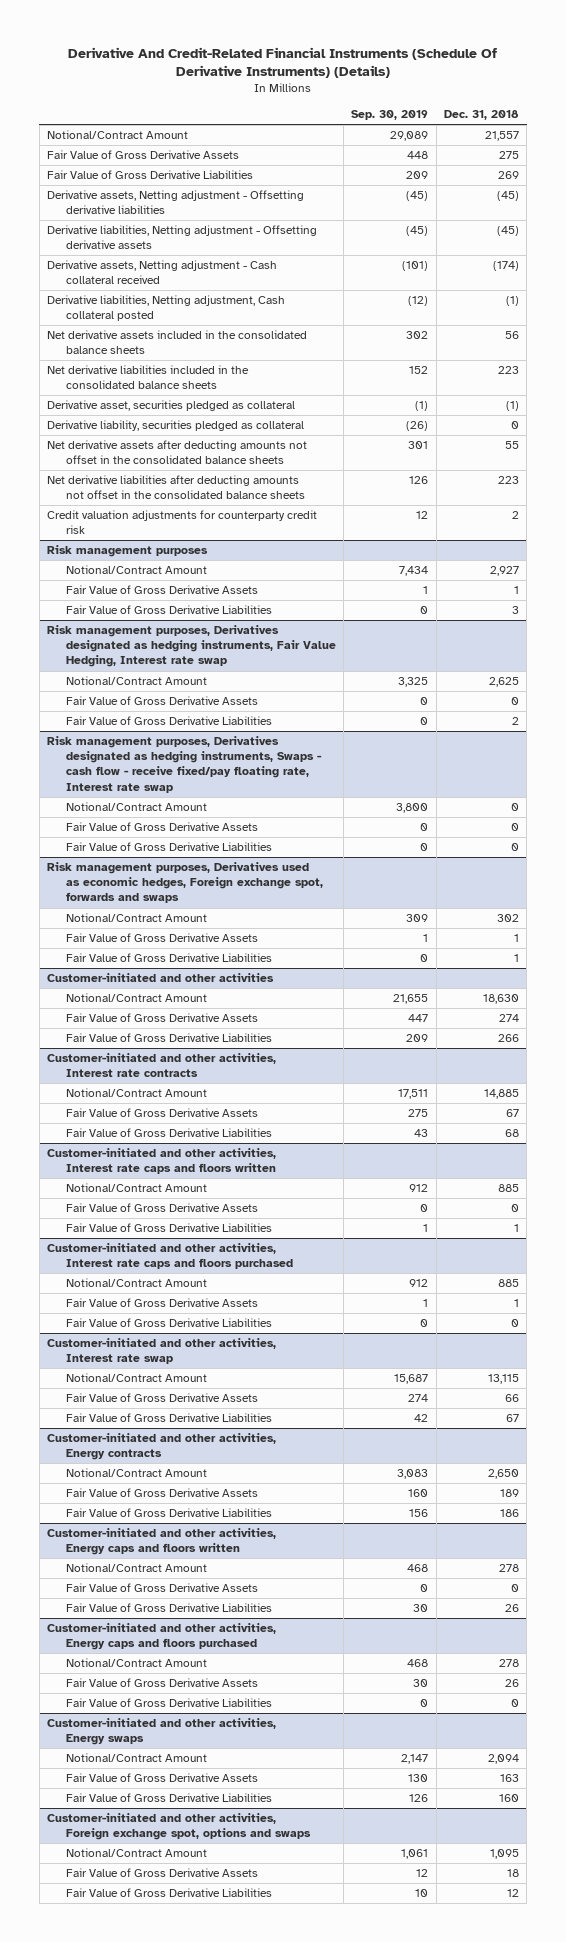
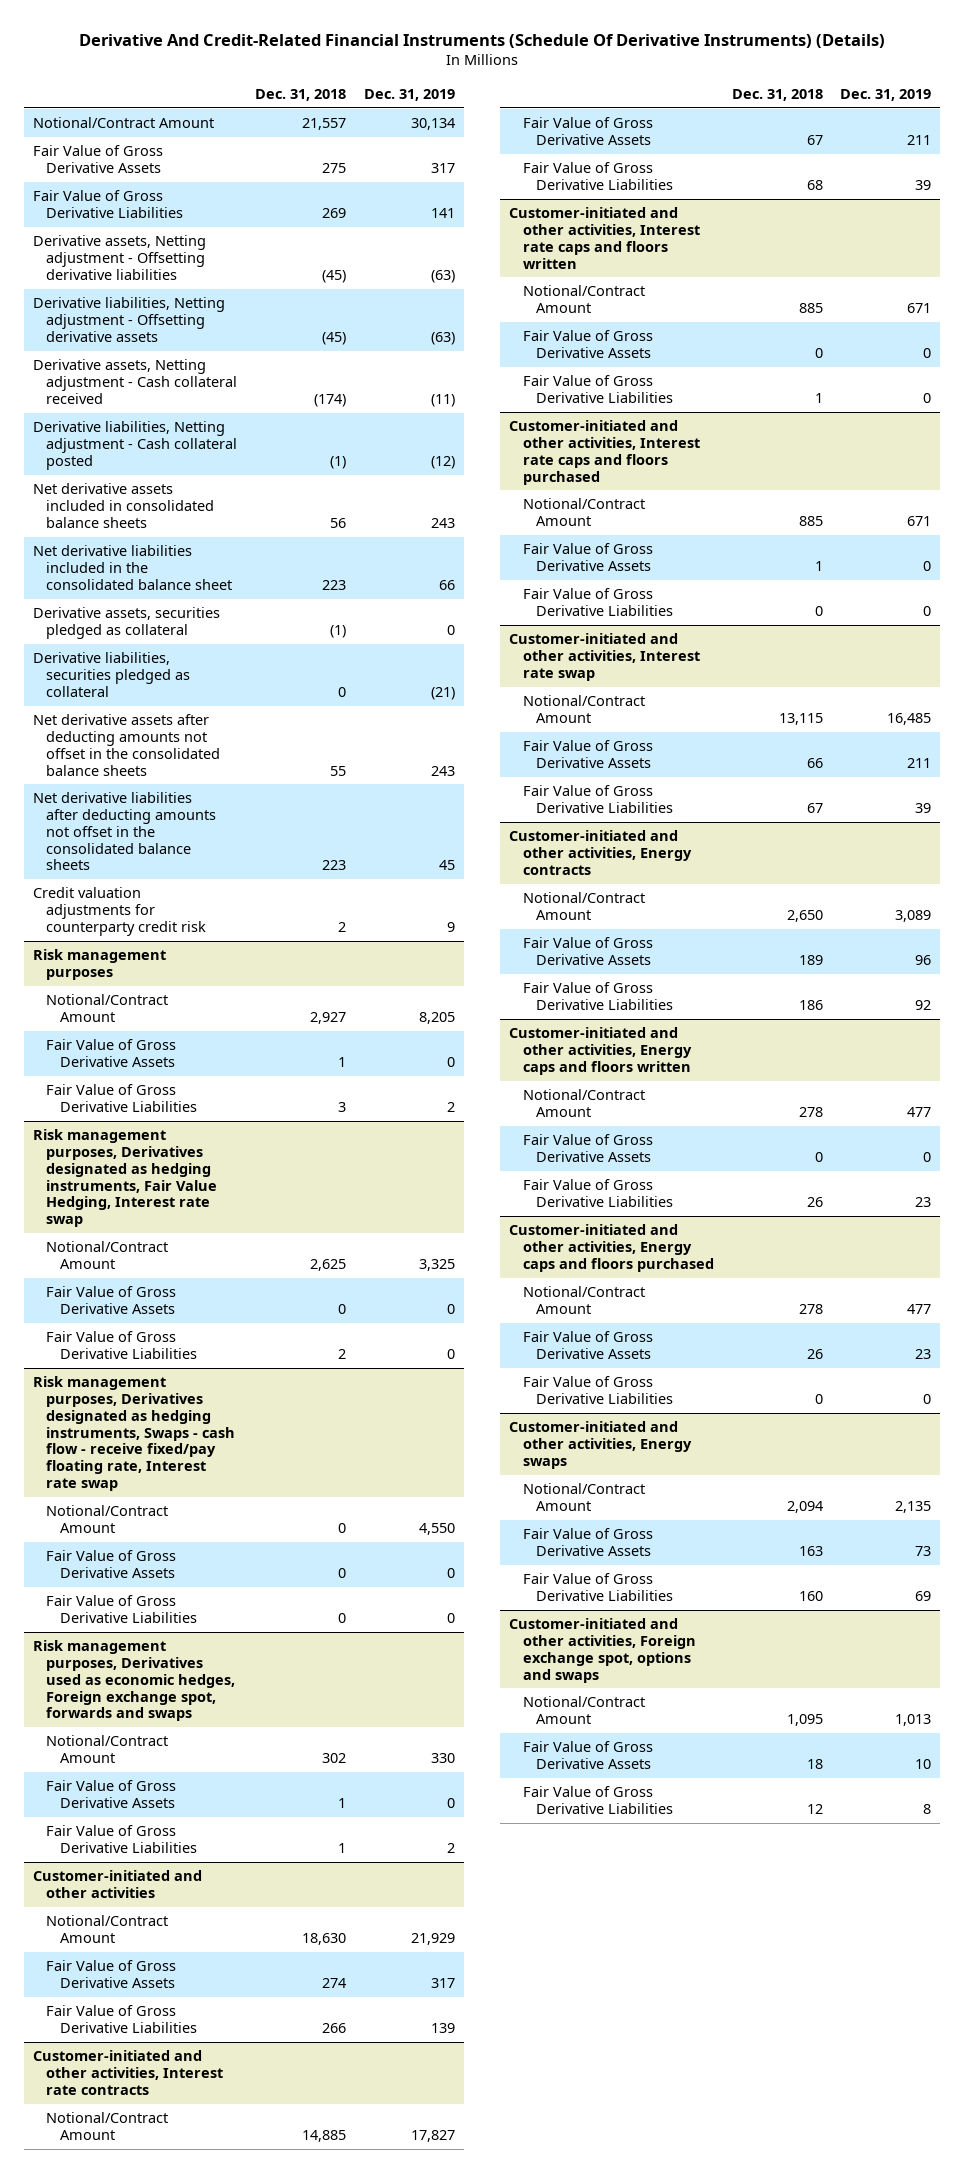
[351,110,429,121] Sep. 30, 2019 -> none
none -> [364,88,456,101] Dec. 31, 2019
[46,295,285,322] Derivative liabilities, Netting adjustment, Cash collateral posted -> [32,421,238,470] Derivative liabilities, Netting adjustment - Cash collateral posted
[46,330,307,355] Net derivative assets included in the consolidated balance sheets -> [32,483,215,528] Net derivative assets included in consolidated balance sheets
[46,365,249,390] Net derivative liabilities included in the consolidated balance sheets -> [32,545,233,590] Net derivative liabilities included in the consolidated balance sheet
[46,400,295,412] Derivative asset, securities pledged as collateral -> [32,607,220,639] Derivative assets, securities pledged as collateral
[46,420,304,432] Derivative liability, securities pledged as collateral -> [32,652,191,697] Derivative liabilities, securities pledged as collateral

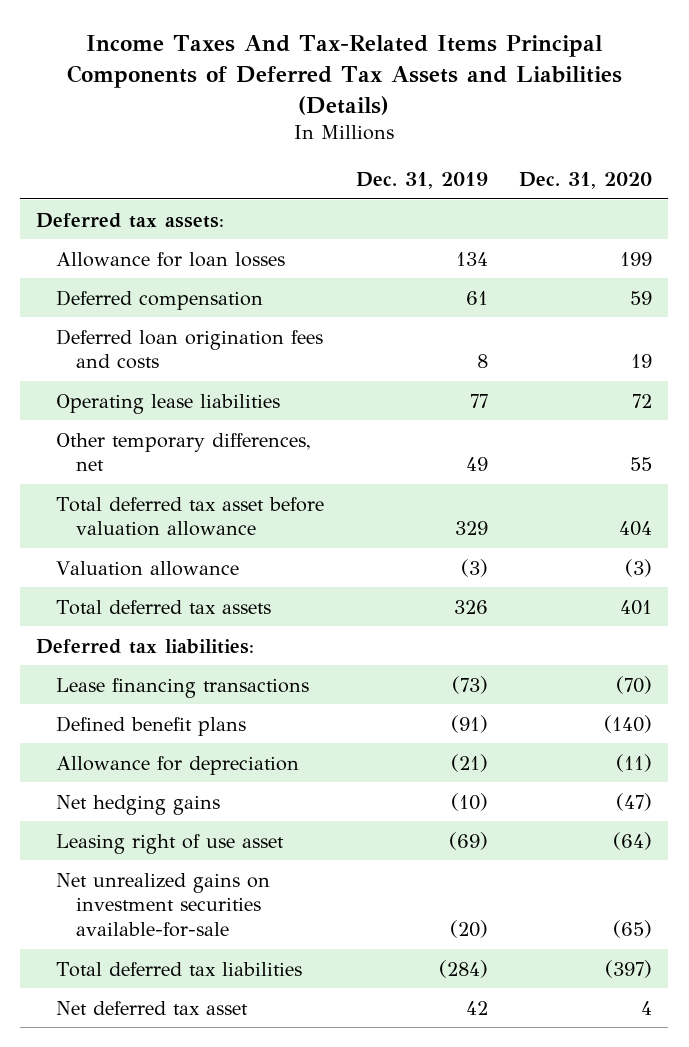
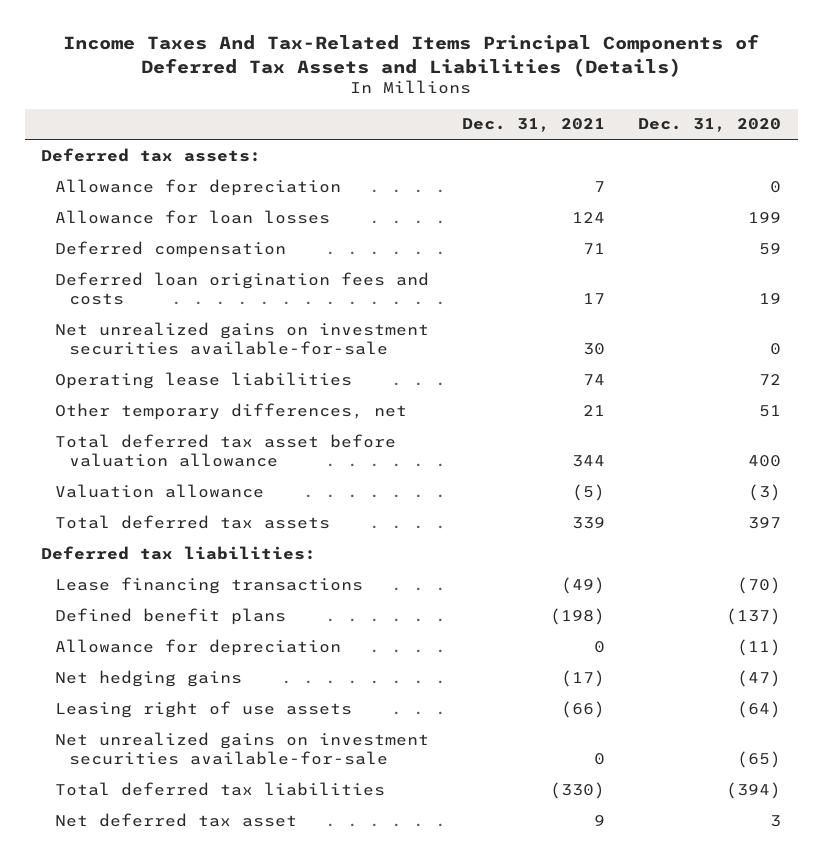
[355,171,488,189] Dec. 31, 2019 -> none
none -> [462,118,606,133] Dec. 31, 2021
none -> [55,178,342,196] Allowance for depreciation
none -> [55,321,430,355] Net unrealized gains on investment securities available-for-sale
[630,457,653,472] 55 -> [759,404,782,417] 51
[619,521,653,537] 404 -> [748,454,782,467] 400
[620,599,653,615] 401 -> [748,516,782,529] 397
[604,714,653,733] (140) -> [726,607,782,625] (137)
[55,833,284,854] Leasing right of use asset -> [55,700,353,718] Leasing right of use assets
[605,959,653,978] (397) -> [726,781,782,799] (394)
[641,1000,653,1015] 4 -> [770,814,782,827] 3

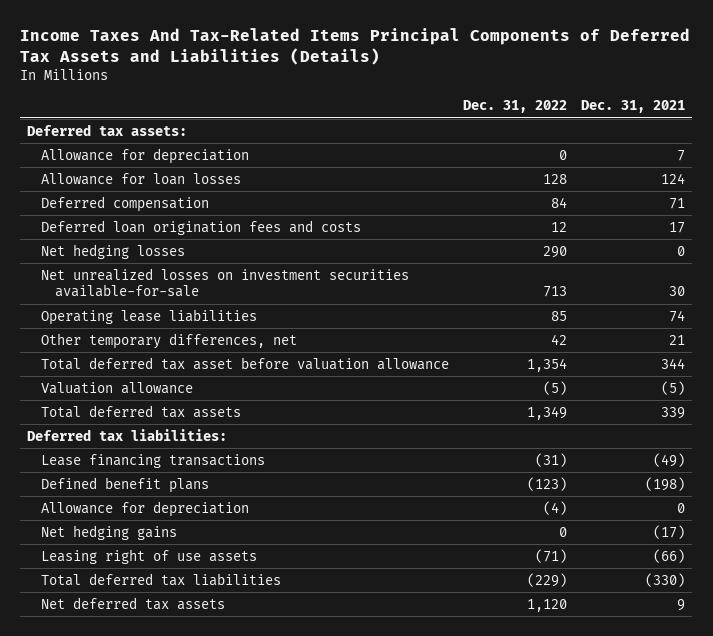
[638,118,782,133] Dec. 31, 2020 -> none
none -> [463,100,568,114] Dec. 31, 2022
none -> [41,243,186,259] Net hedging losses
[55,321,430,355] Net unrealized gains on investment securities available-for-sale -> [41,267,410,298] Net unrealized losses on investment securities available-for-sale
[55,731,430,765] Net unrealized gains on investment securities available-for-sale -> none
[55,812,298,827] Net deferred tax asset -> [41,596,226,610] Net deferred tax assets

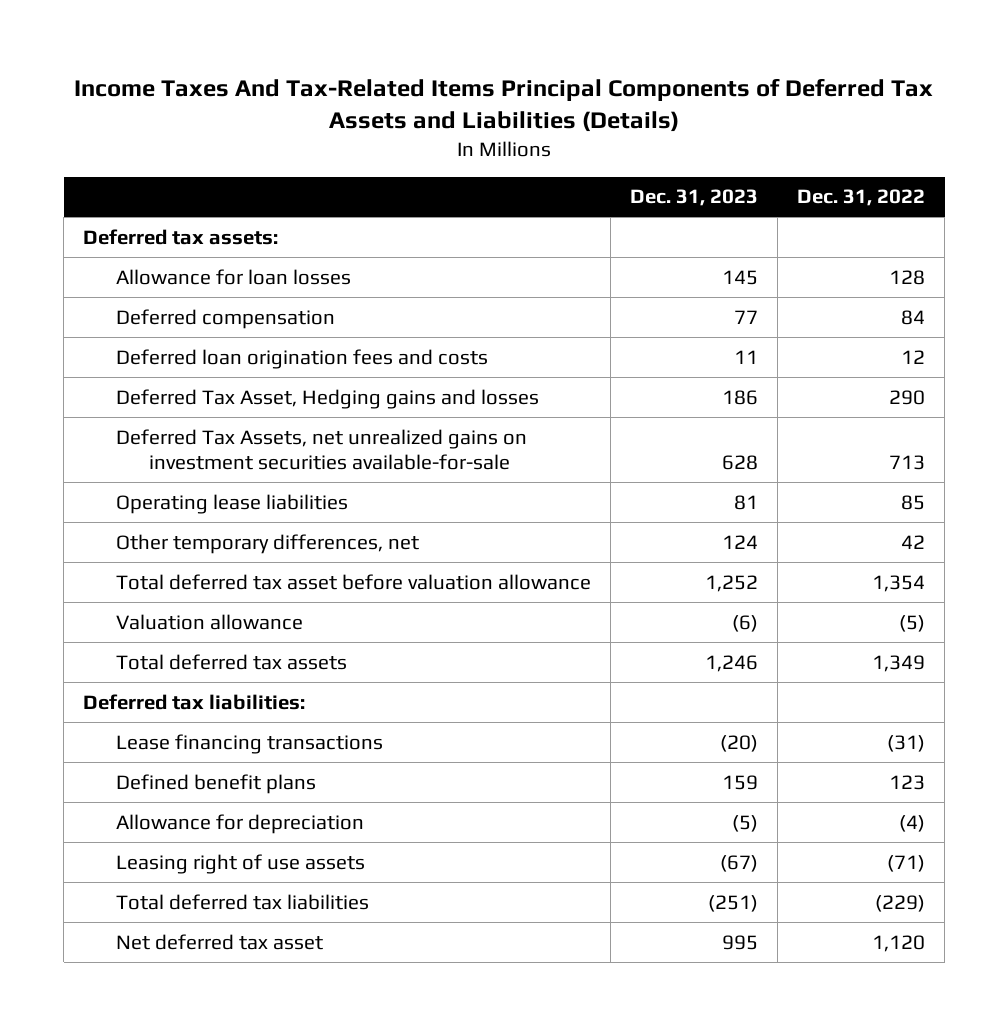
[581,100,686,114] Dec. 31, 2021 -> none
none -> [630,189,759,207] Dec. 31, 2023
[41,147,250,164] Allowance for depreciation -> none
[41,243,186,259] Net hedging losses -> [116,388,540,409] Deferred Tax Asset, Hedging gains and losses
[41,267,410,298] Net unrealized losses on investment securities available-for-sale -> [116,428,528,470] Deferred Tax Assets, net unrealized gains on investment securities available-for-sale
[527,476,568,491] (123) -> [889,774,926,790] 123
[41,524,178,540] Net hedging gains -> none
[41,596,226,610] Net deferred tax assets -> [116,933,324,950] Net deferred tax asset

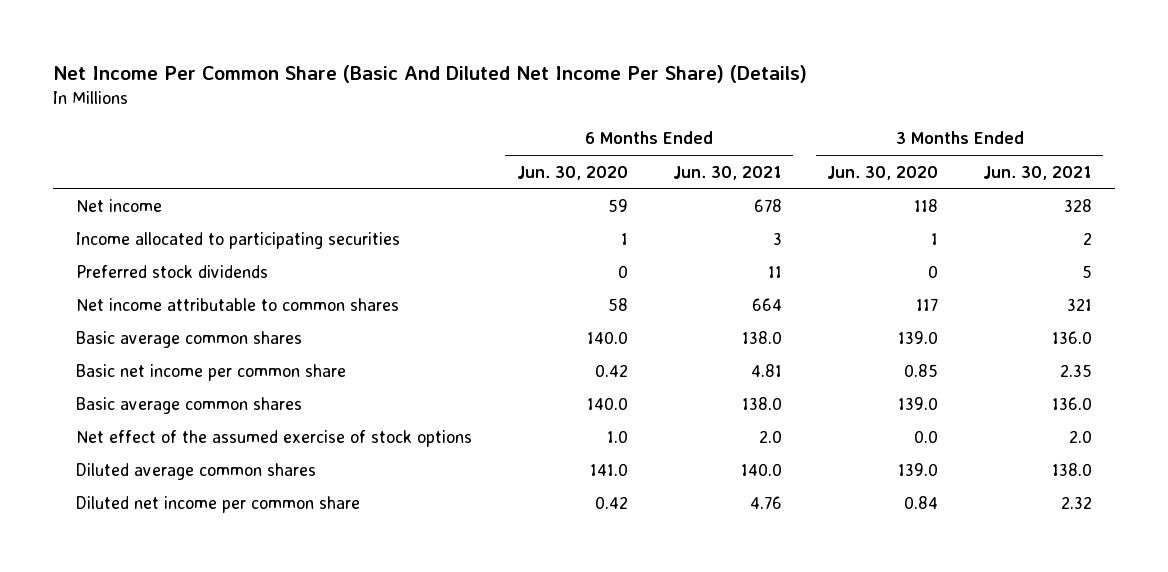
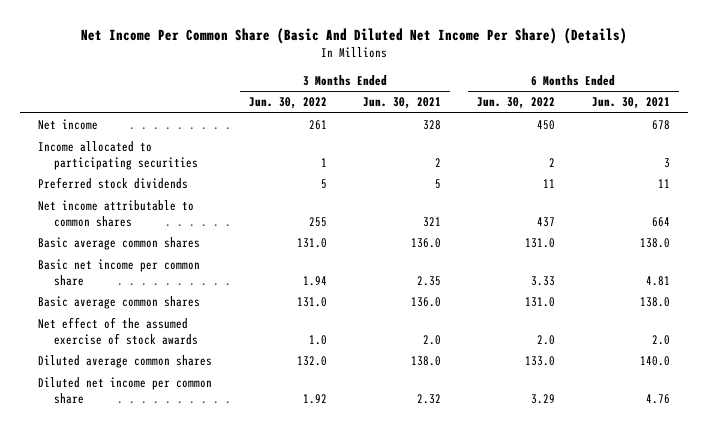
[516,165,628,180] Jun. 30, 2020 -> none
[827,165,939,180] Jun. 30, 2020 -> none
none -> [248,97,327,110] Jun. 30, 2022
none -> [477,97,556,110] Jun. 30, 2022
[75,429,472,447] Net effect of the assumed exercise of stock options -> [38,317,198,345] Net effect of the assumed exercise of stock awards

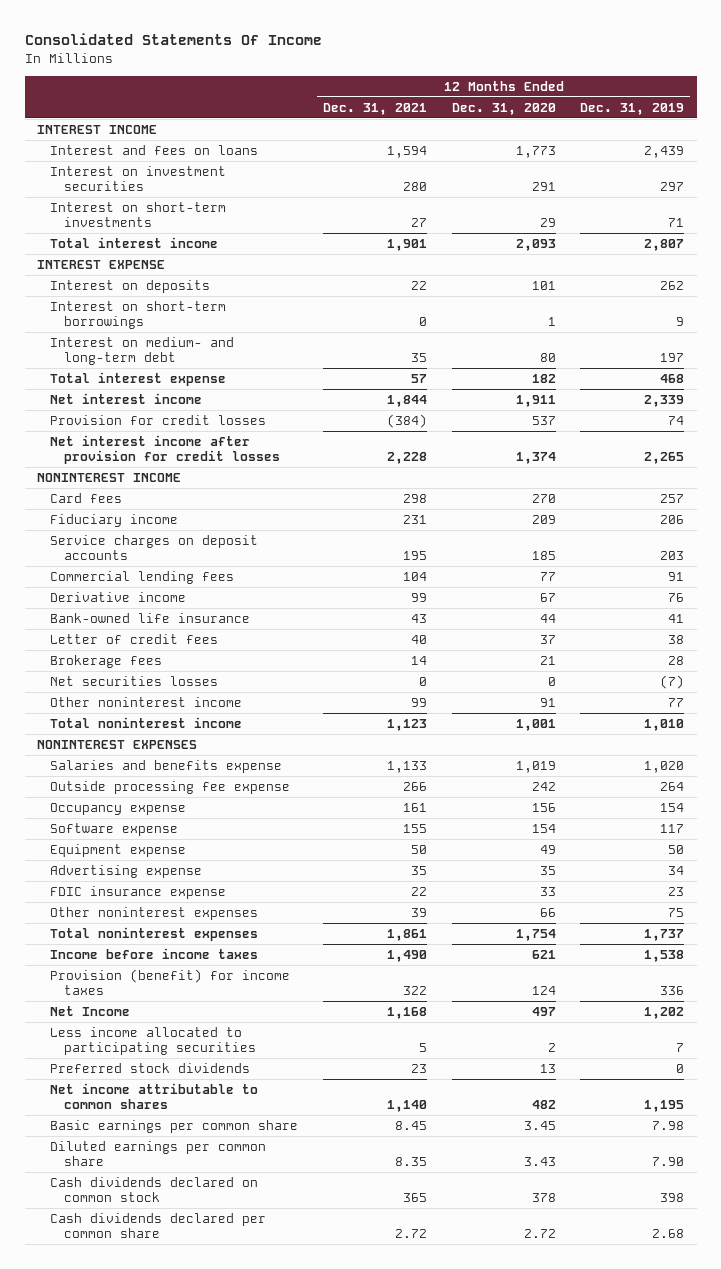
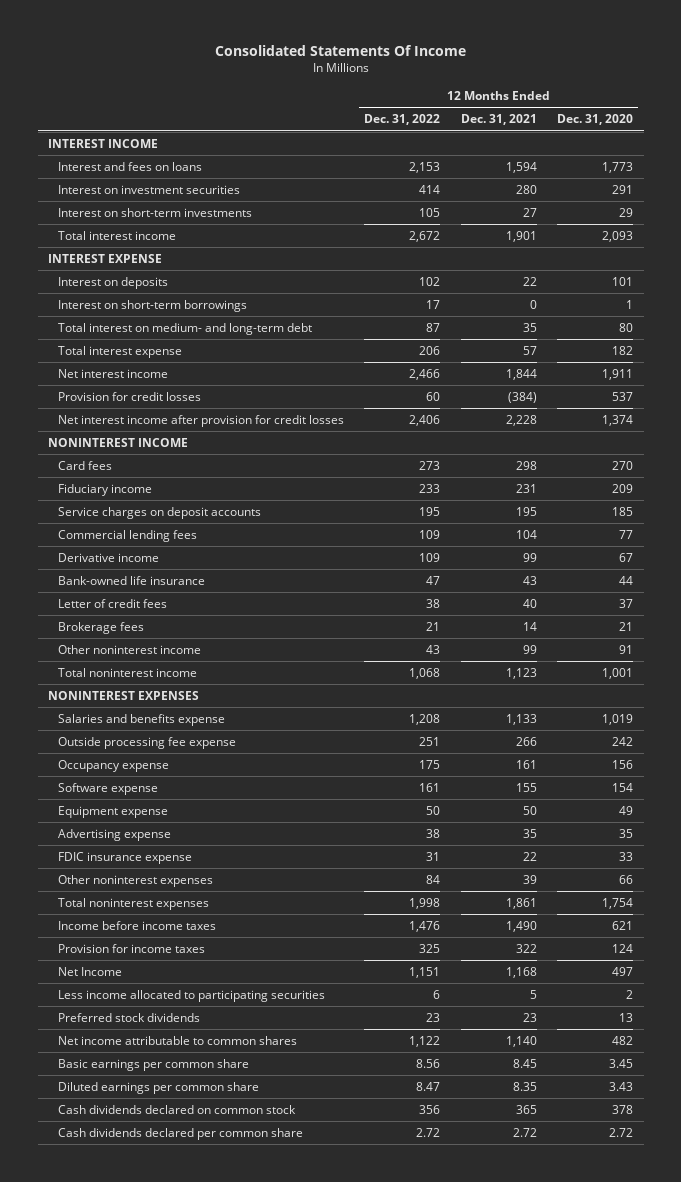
[580,102,685,115] Dec. 31, 2019 -> none
none -> [364,114,441,126] Dec. 31, 2022
[50,337,235,366] Interest on medium- and long-term debt -> [57,322,312,335] Total interest on medium- and long-term debt
[50,676,219,687] Net securities losses -> none
[50,969,291,996] Provision (benefit) for income taxes -> [57,943,205,953] Provision for income taxes

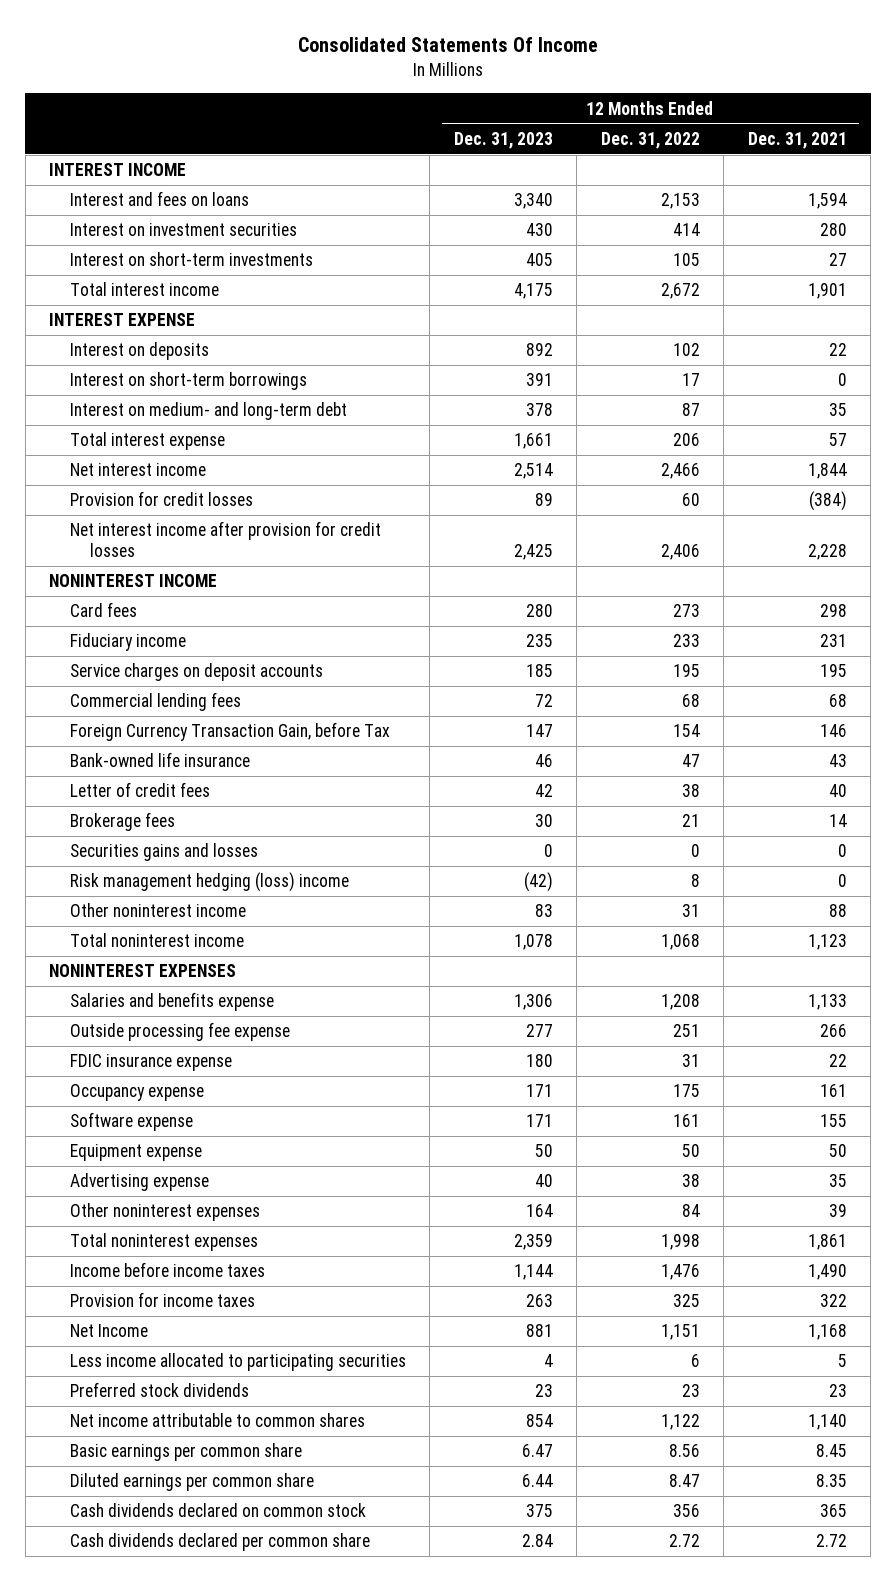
[557,114,634,126] Dec. 31, 2020 -> none
none -> [453,132,553,150] Dec. 31, 2023
[57,322,312,335] Total interest on medium- and long-term debt -> [69,402,347,421] Interest on medium- and long-term debt
[57,552,159,562] Derivative income -> none
[419,529,441,539] 109 -> [681,694,700,708] 68
[515,529,537,539] 104 -> [828,694,847,708] 68
none -> [69,722,390,742] Foreign Currency Transaction Gain, before Tax
none -> [69,843,258,862] Securities gains and losses
none -> [69,872,349,893] Risk management hedging (loss) income
[426,644,441,654] 43 -> [681,904,700,918] 31
[522,644,537,654] 99 -> [828,904,847,918] 88
[57,851,192,864] FDIC insurance expense -> [69,1054,232,1072] FDIC insurance expense

